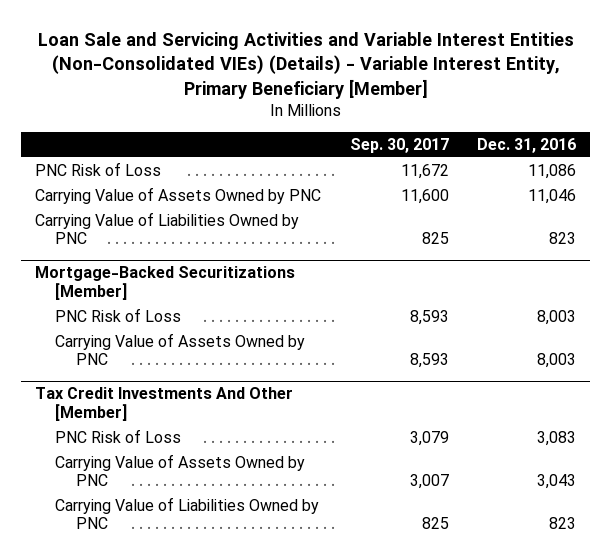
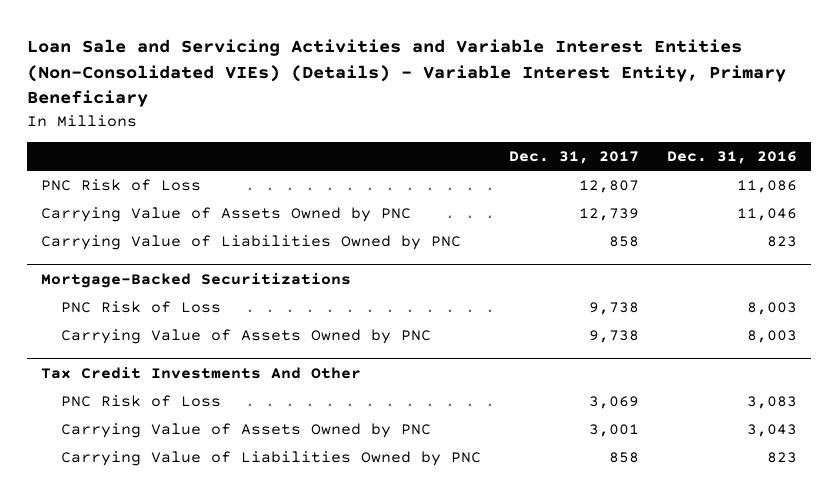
[37,31,574,99] Loan Sale and Servicing Activities and Variable Interest Entities (Non-Consolidated VIEs) (Details) - Variable Interest Entity, Primary Beneficiary [Member] -> [26,39,786,108] Loan Sale and Servicing Activities and Variable Interest Entities (Non-Consolidated VIEs) (Details) - Variable Interest Entity, Primary Beneficiary
[349,137,449,153] Sep. 30, 2017 -> none
none -> [508,151,639,165] Dec. 31, 2017
[35,266,296,300] Mortgage-Backed Securitizations [Member] -> [40,272,351,288] Mortgage-Backed Securitizations
[35,387,294,421] Tax Credit Investments And Other [Member] -> [40,366,361,379] Tax Credit Investments And Other

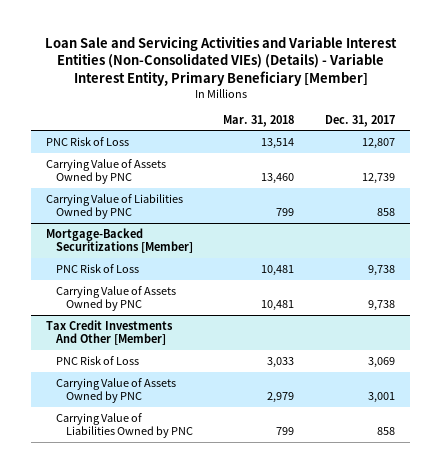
[26,39,786,108] Loan Sale and Servicing Activities and Variable Interest Entities (Non-Consolidated VIEs) (Details) - Variable Interest Entity, Primary Beneficiary -> [44,36,397,86] Loan Sale and Servicing Activities and Variable Interest Entities (Non-Consolidated VIEs) (Details) - Variable Interest Entity, Primary Beneficiary [Member]
[666,151,797,165] Dec. 31, 2016 -> none
none -> [223,114,295,127] Mar. 31, 2018
[40,272,351,288] Mortgage-Backed Securitizations -> [46,227,194,254] Mortgage-Backed Securitizations [Member]
[40,366,361,379] Tax Credit Investments And Other -> [46,319,174,346] Tax Credit Investments And Other [Member]

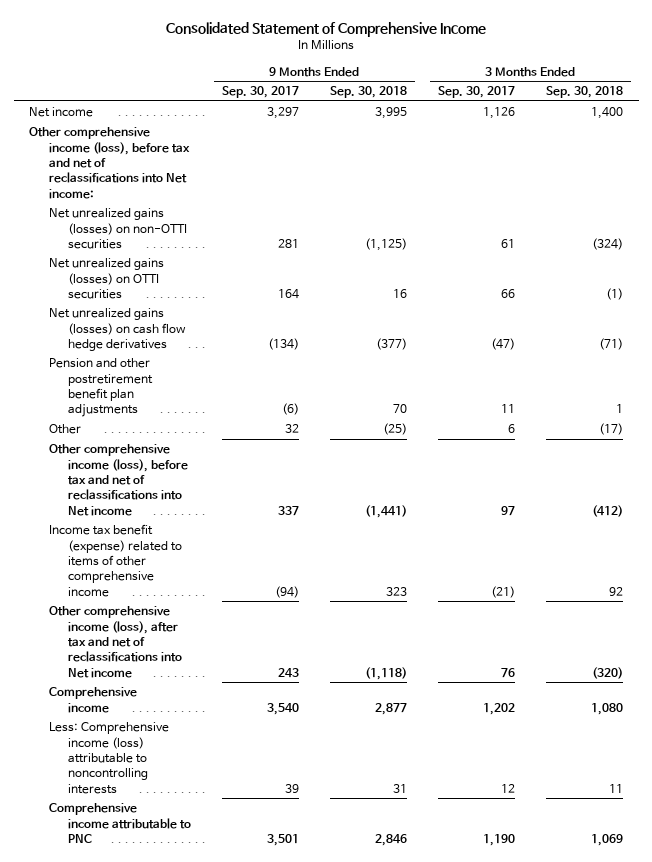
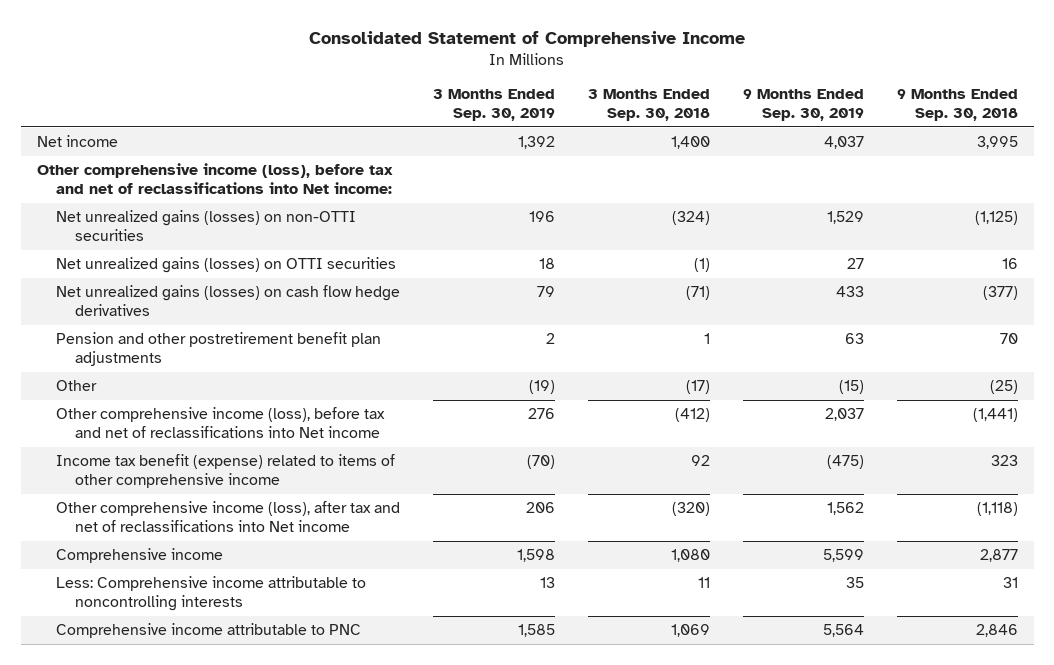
[221,86,299,99] Sep. 30, 2017 -> none
[437,86,515,99] Sep. 30, 2017 -> none
none -> [432,89,555,122] 3 Months Ended Sep. 30, 2019
none -> [742,89,864,122] 9 Months Ended Sep. 30, 2019
[48,722,169,794] Less: Comprehensive income (loss) attributable to noncontrolling interests -> [55,576,366,611] Less: Comprehensive income attributable to noncontrolling interests

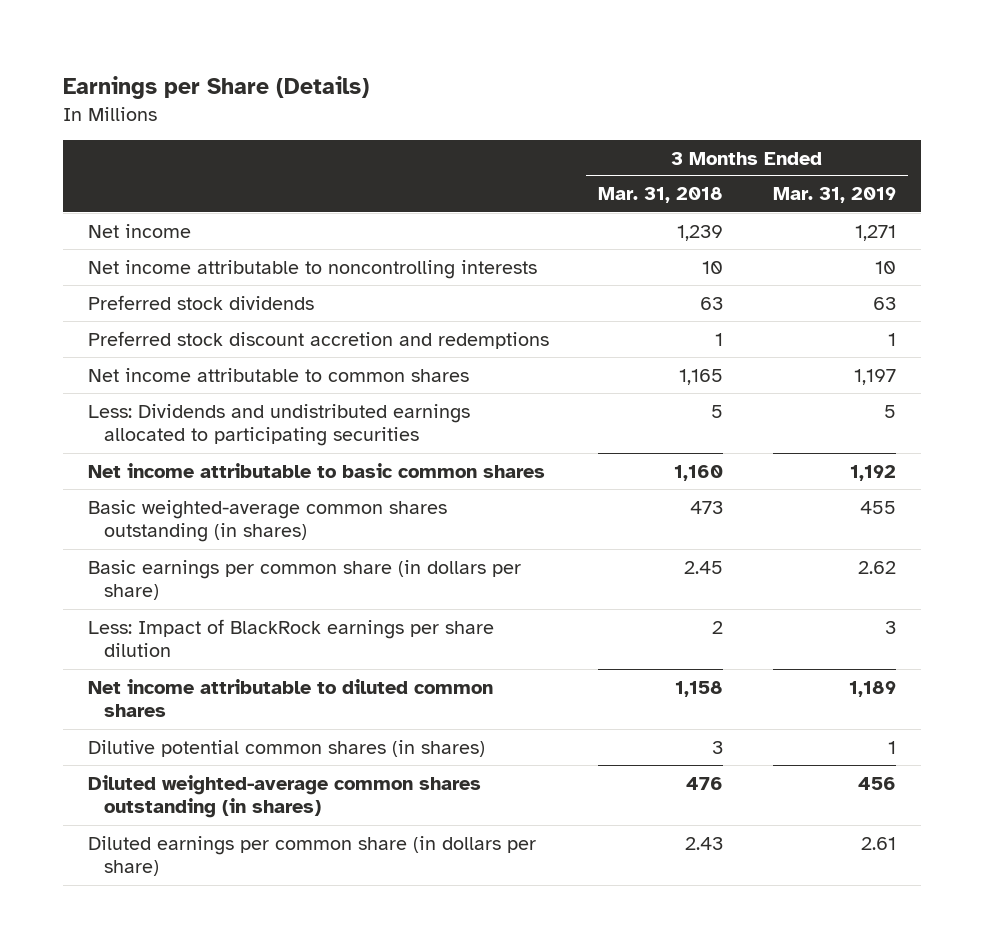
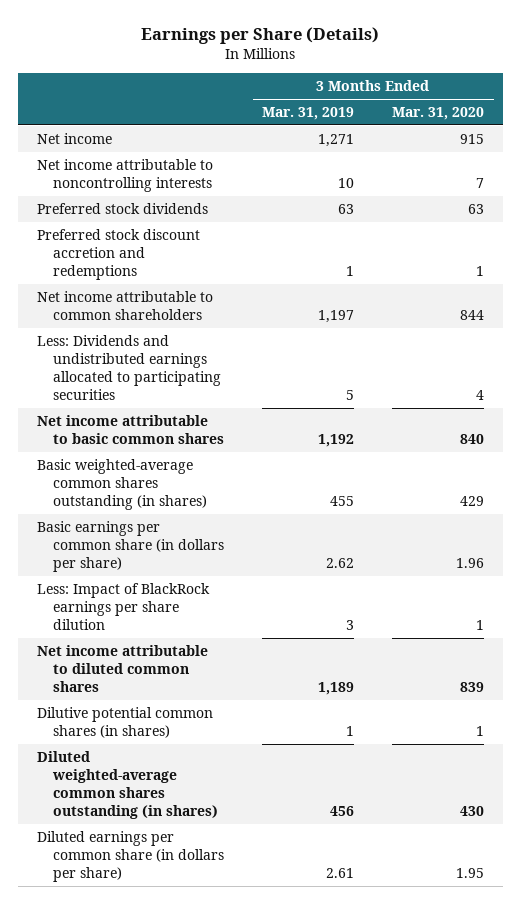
[598,187,724,204] Mar. 31, 2018 -> none
none -> [392,106,485,120] Mar. 31, 2020
[88,367,470,382] Net income attributable to common shares -> [36,290,213,320] Net income attributable to common shareholders

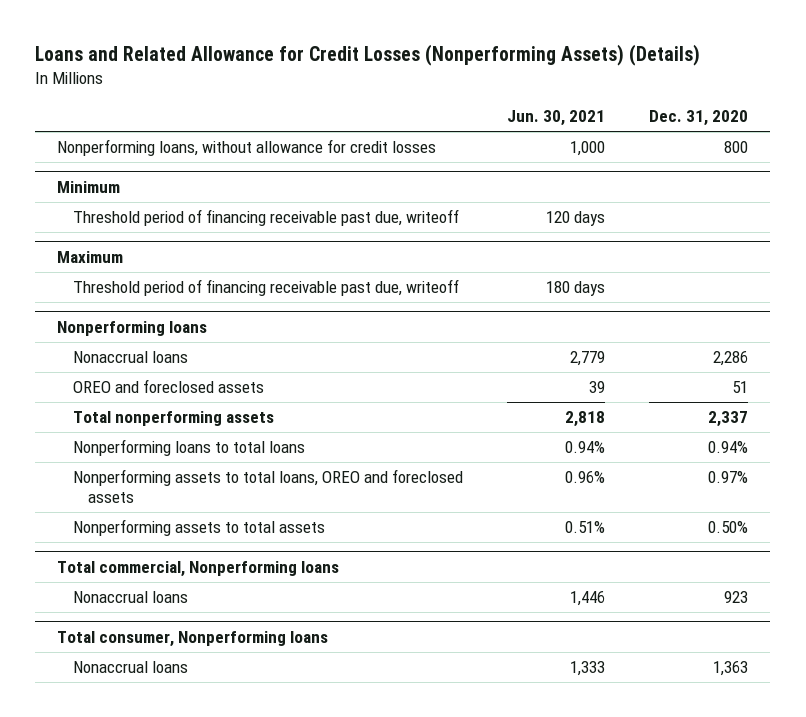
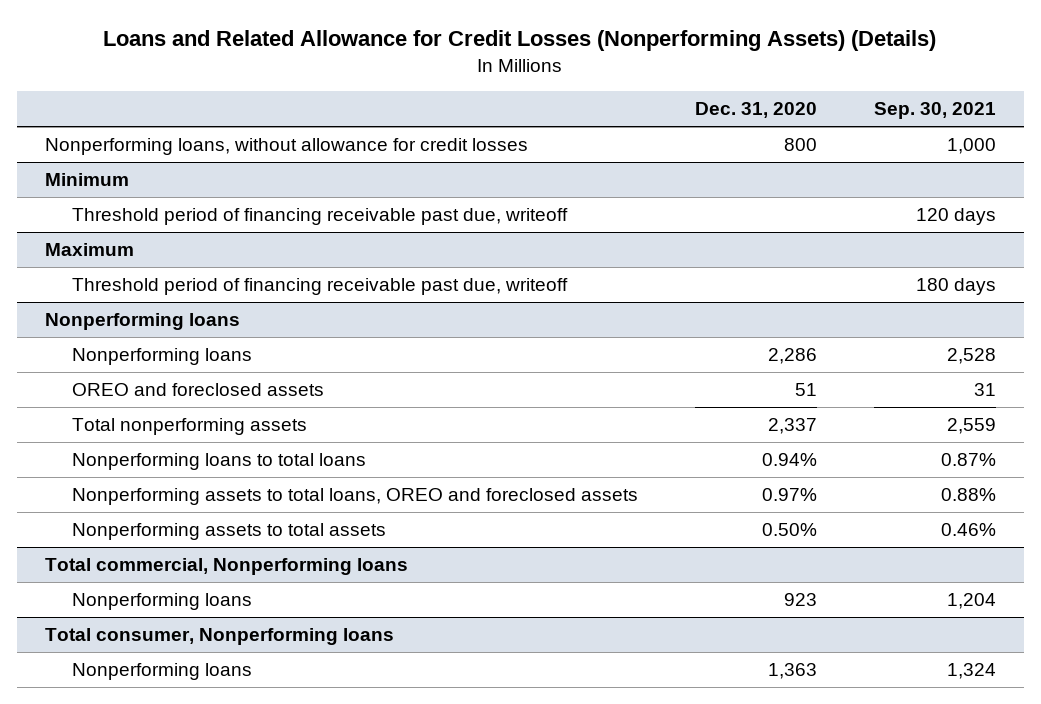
[506,110,605,127] Jun. 30, 2021 -> none
none -> [873,102,996,120] Sep. 30, 2021
[72,351,188,364] Nonaccrual loans -> [72,347,253,365] Nonperforming loans
[72,591,188,604] Nonaccrual loans -> [72,592,253,610] Nonperforming loans
[72,661,188,674] Nonaccrual loans -> [72,662,253,680] Nonperforming loans

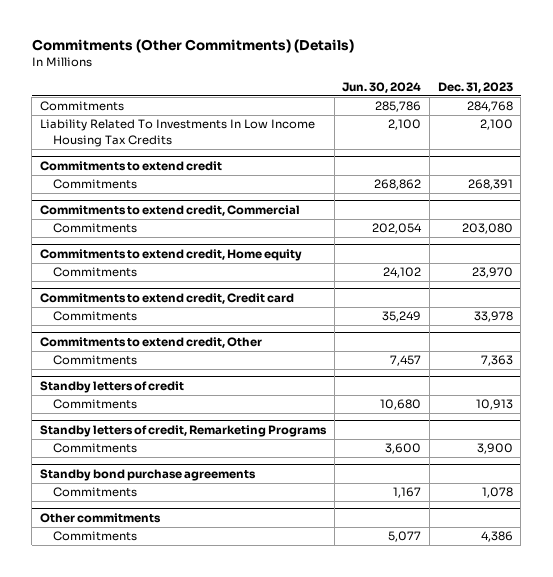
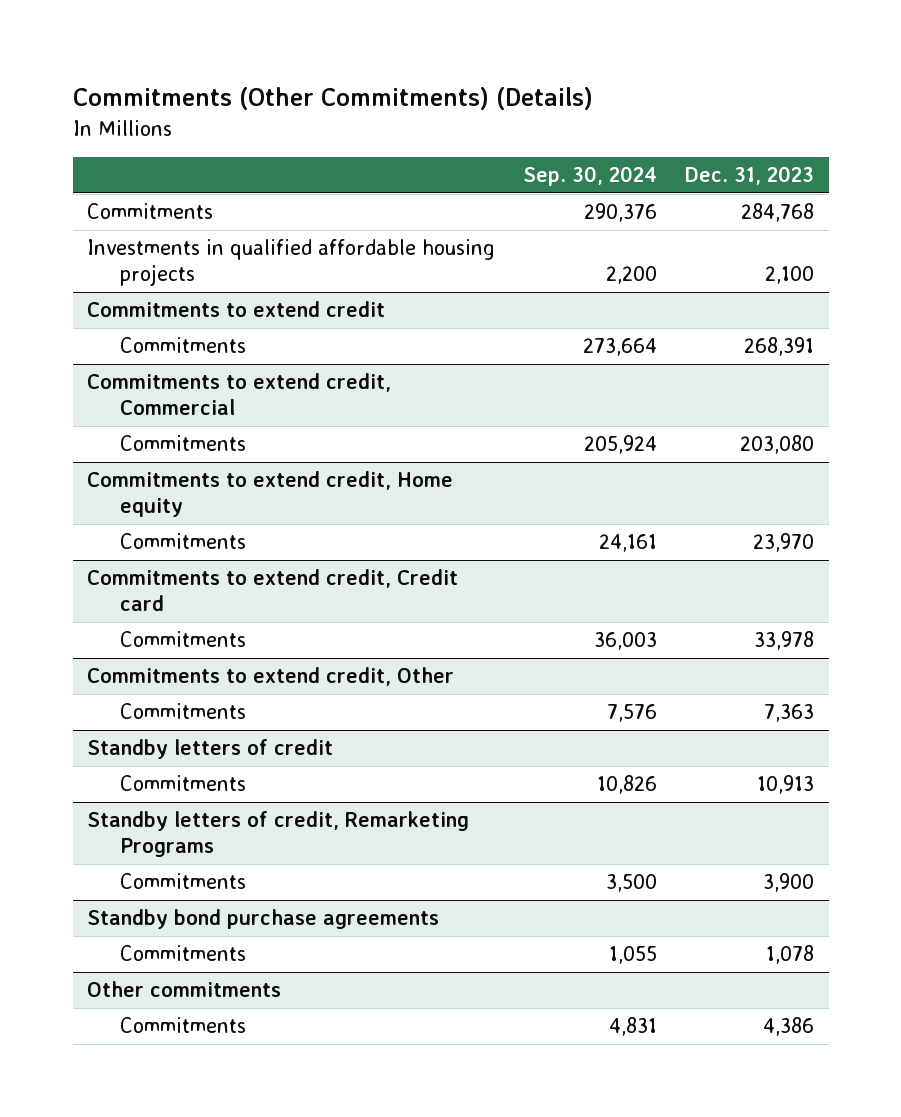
[342,81,422,93] Jun. 30, 2024 -> none
none -> [523,166,658,187] Sep. 30, 2024
[39,119,315,147] Liability Related To Investments In Low Income Housing Tax Credits -> [86,239,495,287] Investments in qualified affordable housing projects

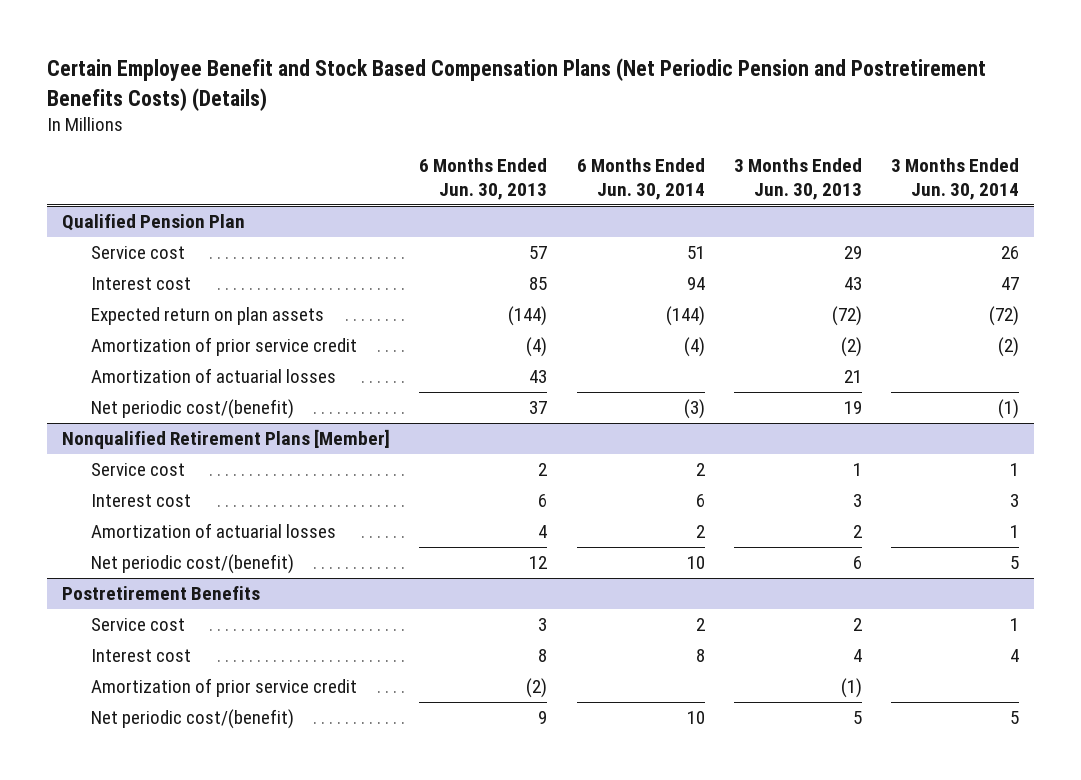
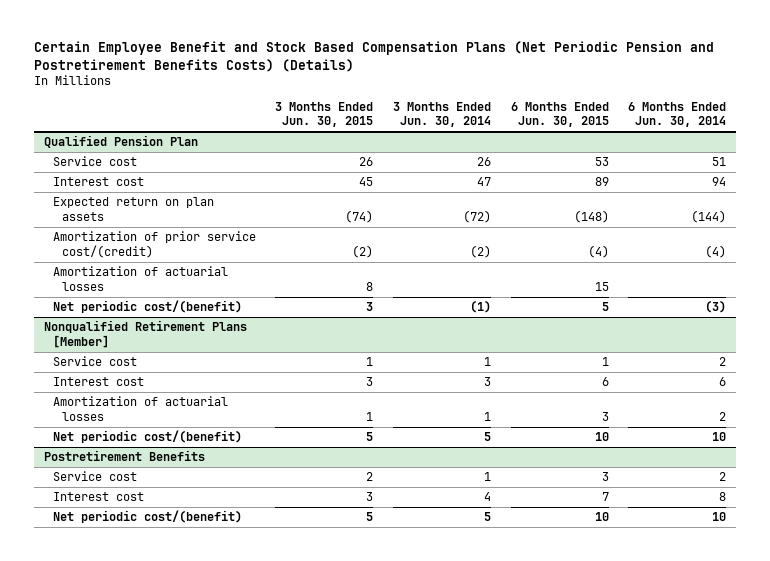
[419,158,548,200] 6 Months Ended Jun. 30, 2013 -> none
[733,158,862,200] 3 Months Ended Jun. 30, 2013 -> none
none -> [275,102,374,128] 3 Months Ended Jun. 30, 2015
none -> [510,102,609,128] 6 Months Ended Jun. 30, 2015
[90,337,357,357] Amortization of prior service credit -> [52,231,256,258] Amortization of prior service cost/(credit)
[90,678,357,698] Amortization of prior service credit -> none

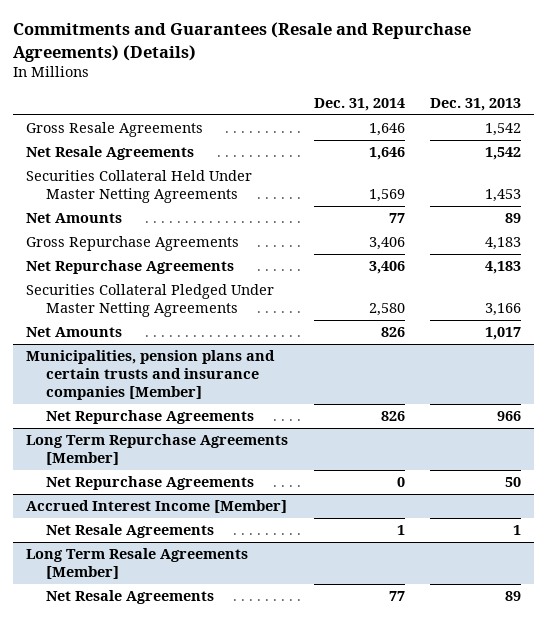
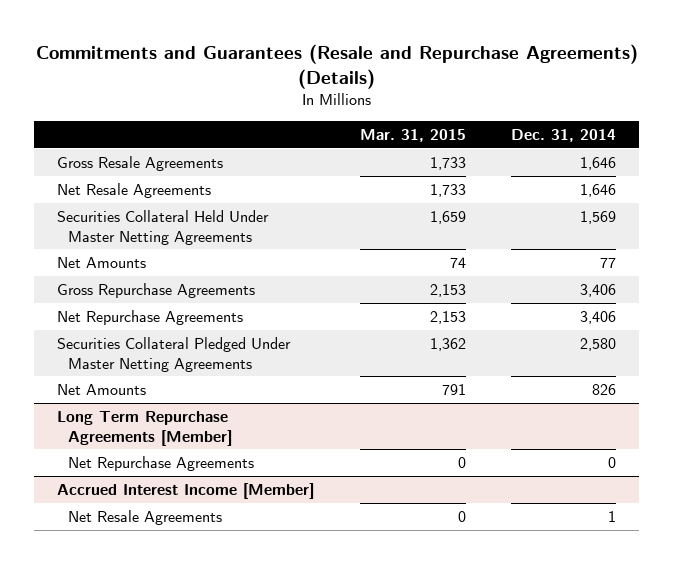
[430,98,522,112] Dec. 31, 2013 -> none
none -> [359,128,466,142] Mar. 31, 2015
[26,349,276,401] Municipalities, pension plans and certain trusts and insurance companies [Member] -> none
[45,409,254,424] Net Repurchase Agreements -> none
[26,547,249,580] Long Term Resale Agreements [Member] -> none
[45,589,214,604] Net Resale Agreements -> none

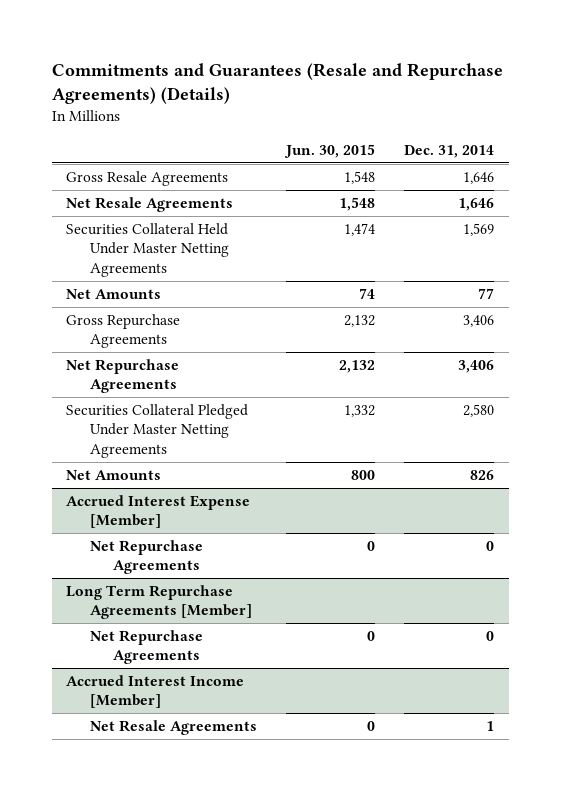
[359,128,466,142] Mar. 31, 2015 -> none
none -> [284,144,376,159] Jun. 30, 2015
none -> [66,494,251,529] Accrued Interest Expense [Member]
none -> [89,539,203,575] Net Repurchase Agreements

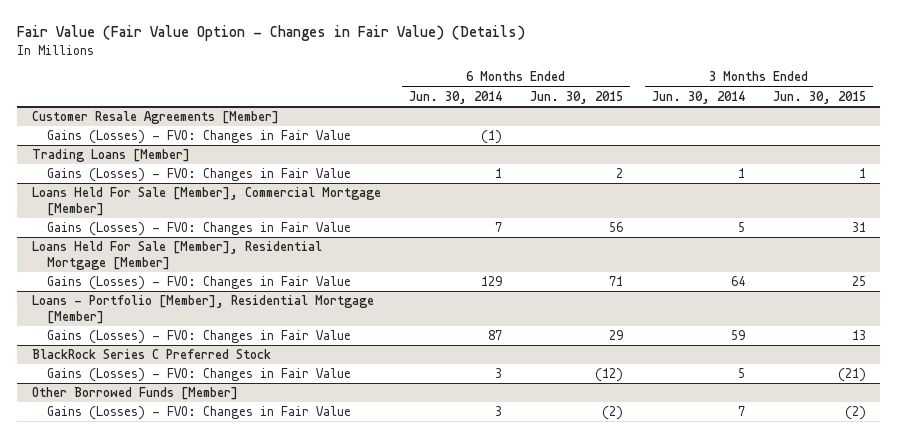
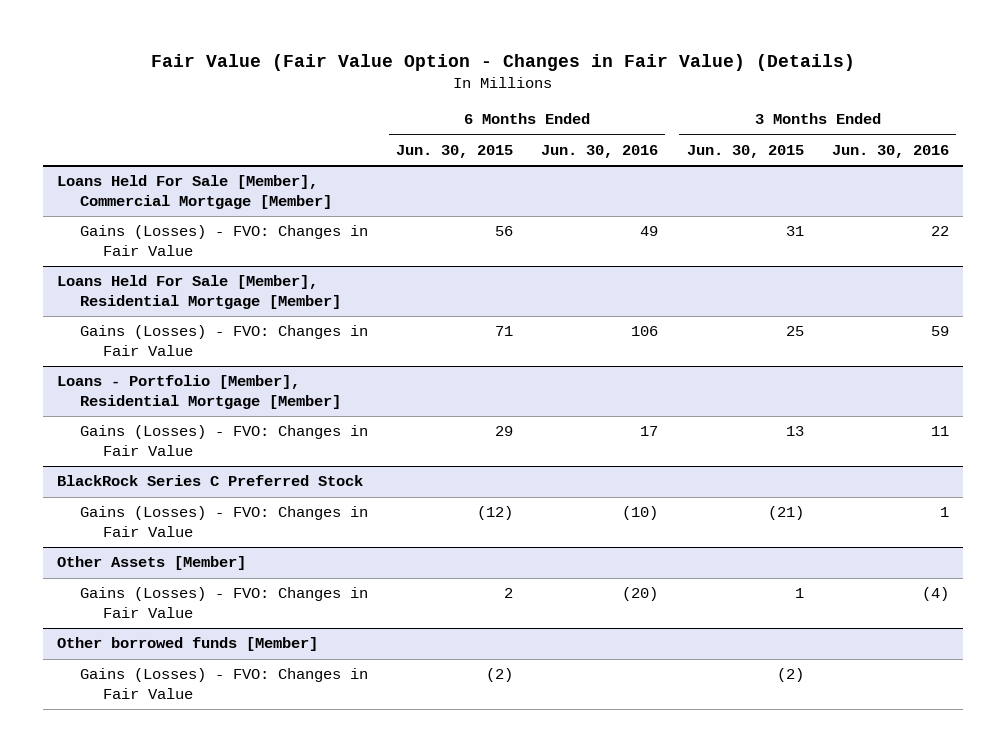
[408,90,502,104] Jun. 30, 2014 -> none
[651,90,745,104] Jun. 30, 2014 -> none
none -> [541,144,659,158] Jun. 30, 2016
none -> [831,144,949,158] Jun. 30, 2016
[31,111,279,125] Customer Resale Agreements [Member] -> none
[46,130,351,145] Gains (Losses) - FVO: Changes in Fair Value -> none
[31,149,190,163] Trading Loans [Member] -> none
[46,168,351,183] Gains (Losses) - FVO: Changes in Fair Value -> none
none -> [57,556,247,571] Other Assets [Member]
none -> [79,587,368,618] Gains (Losses) - FVO: Changes in Fair Value
[31,387,238,401] Other Borrowed Funds [Member] -> [57,637,319,652] Other borrowed funds [Member]

